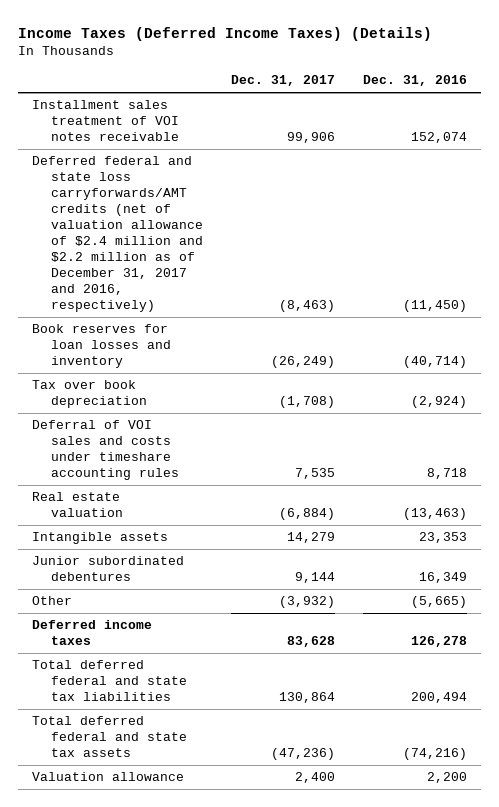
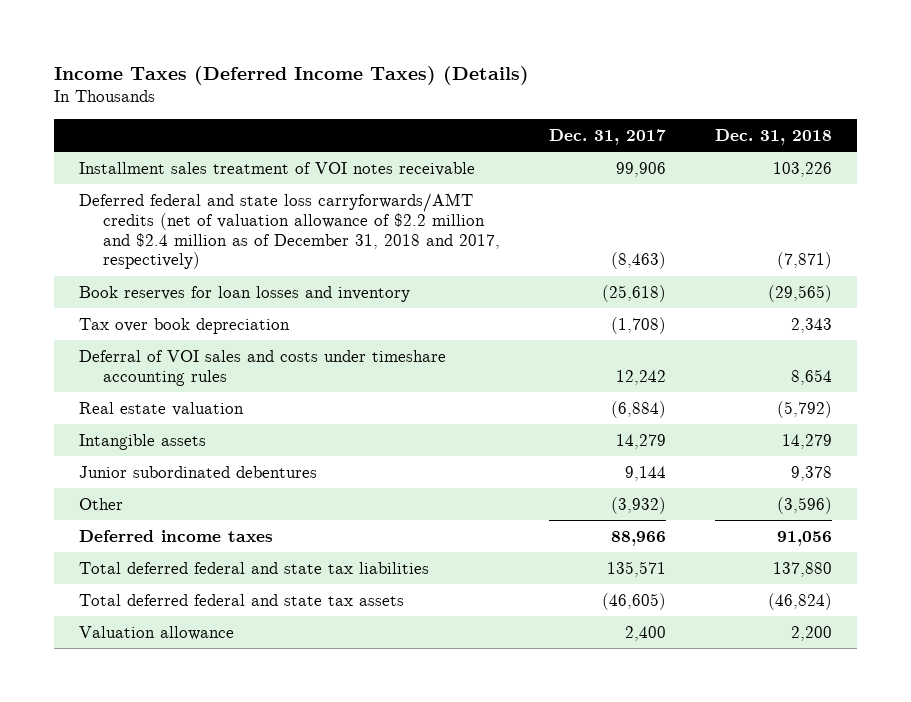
[363,75,468,87] Dec. 31, 2016 -> none
none -> [715,128,833,145] Dec. 31, 2018
[31,156,204,313] Deferred federal and state loss carryforwards/AMT credits (net of valuation allowance of $2.4 million and $2.2 million as of December 31, 2017 and 2016, respectively) -> [78,192,501,270] Deferred federal and state loss carryforwards/AMT credits (net of valuation allowance of $2.2 million and $2.4 million as of December 31, 2018 and 2017, respectively)
[271,356,336,369] (26,249) -> [602,284,667,302] (25,618)
[295,468,336,480] 7,535 -> [616,369,667,385] 12,242
[287,636,336,648] 83,628 -> [611,530,667,546] 88,966
[279,692,336,704] 130,864 -> [607,560,667,577] 135,571
[271,748,336,761] (47,236) -> [602,592,667,610] (46,605)

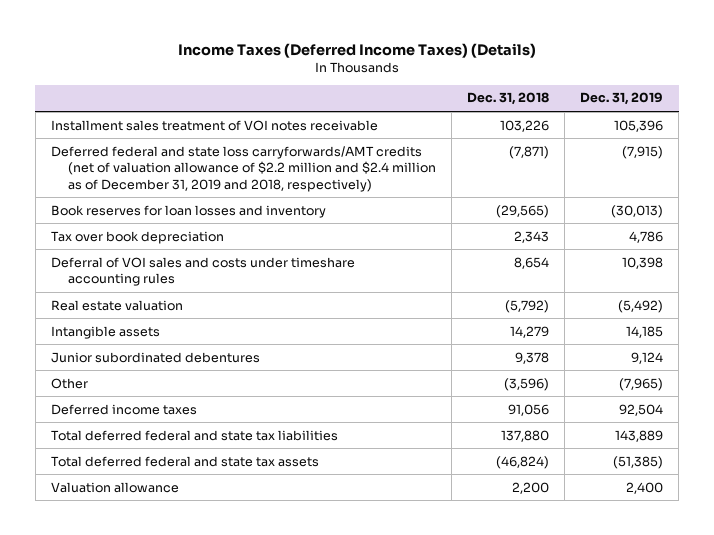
[549,128,667,145] Dec. 31, 2017 -> none
none -> [580,92,664,106] Dec. 31, 2019
[78,192,501,270] Deferred federal and state loss carryforwards/AMT credits (net of valuation allowance of $2.2 million and $2.4 million as of December 31, 2018 and 2017, respectively) -> [50,145,437,192] Deferred federal and state loss carryforwards/AMT credits (net of valuation allowance of $2.2 million and $2.4 million as of December 31, 2019 and 2018, respectively)

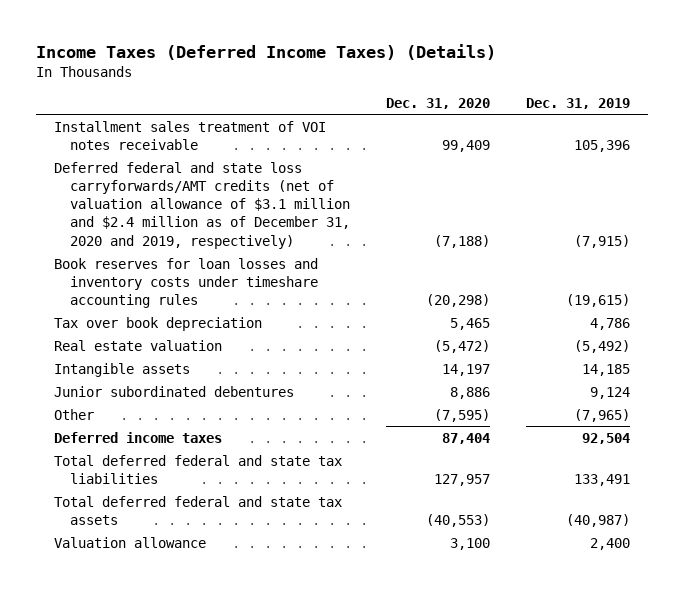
[467,92,550,106] Dec. 31, 2018 -> none
none -> [386,98,491,110] Dec. 31, 2020
[50,145,437,192] Deferred federal and state loss carryforwards/AMT credits (net of valuation allowance of $2.2 million and $2.4 million as of December 31, 2019 and 2018, respectively) -> [54,161,351,249] Deferred federal and state loss carryforwards/AMT credits (net of valuation allowance of $3.1 million and $2.4 million as of December 31, 2020 and 2019, respectively)
[50,204,326,218] Book reserves for loan losses and inventory -> [54,257,319,309] Book reserves for loan losses and inventory costs under timeshare accounting rules
[611,204,664,218] (30,013) -> [566,294,631,308] (19,615)
[50,256,355,287] Deferral of VOI sales and costs under timeshare accounting rules -> none
[615,429,664,442] 143,889 -> [574,473,631,486] 133,491
[613,455,664,469] (51,385) -> [566,513,631,527] (40,987)

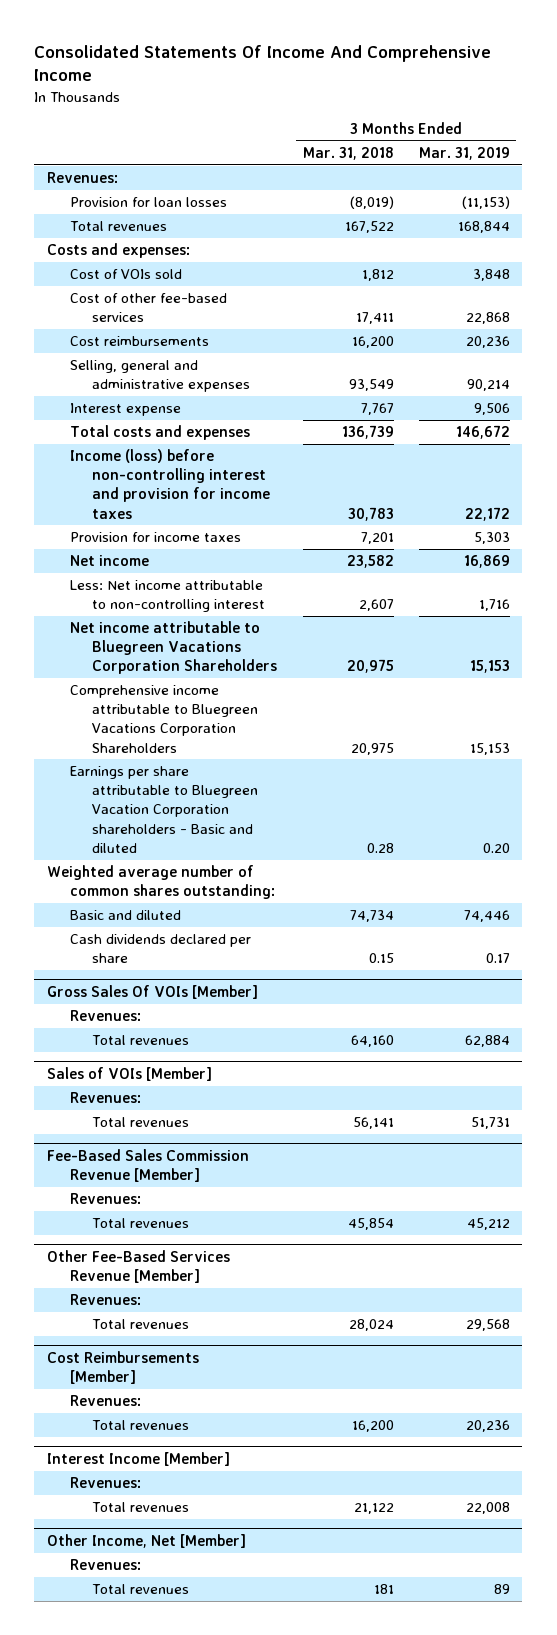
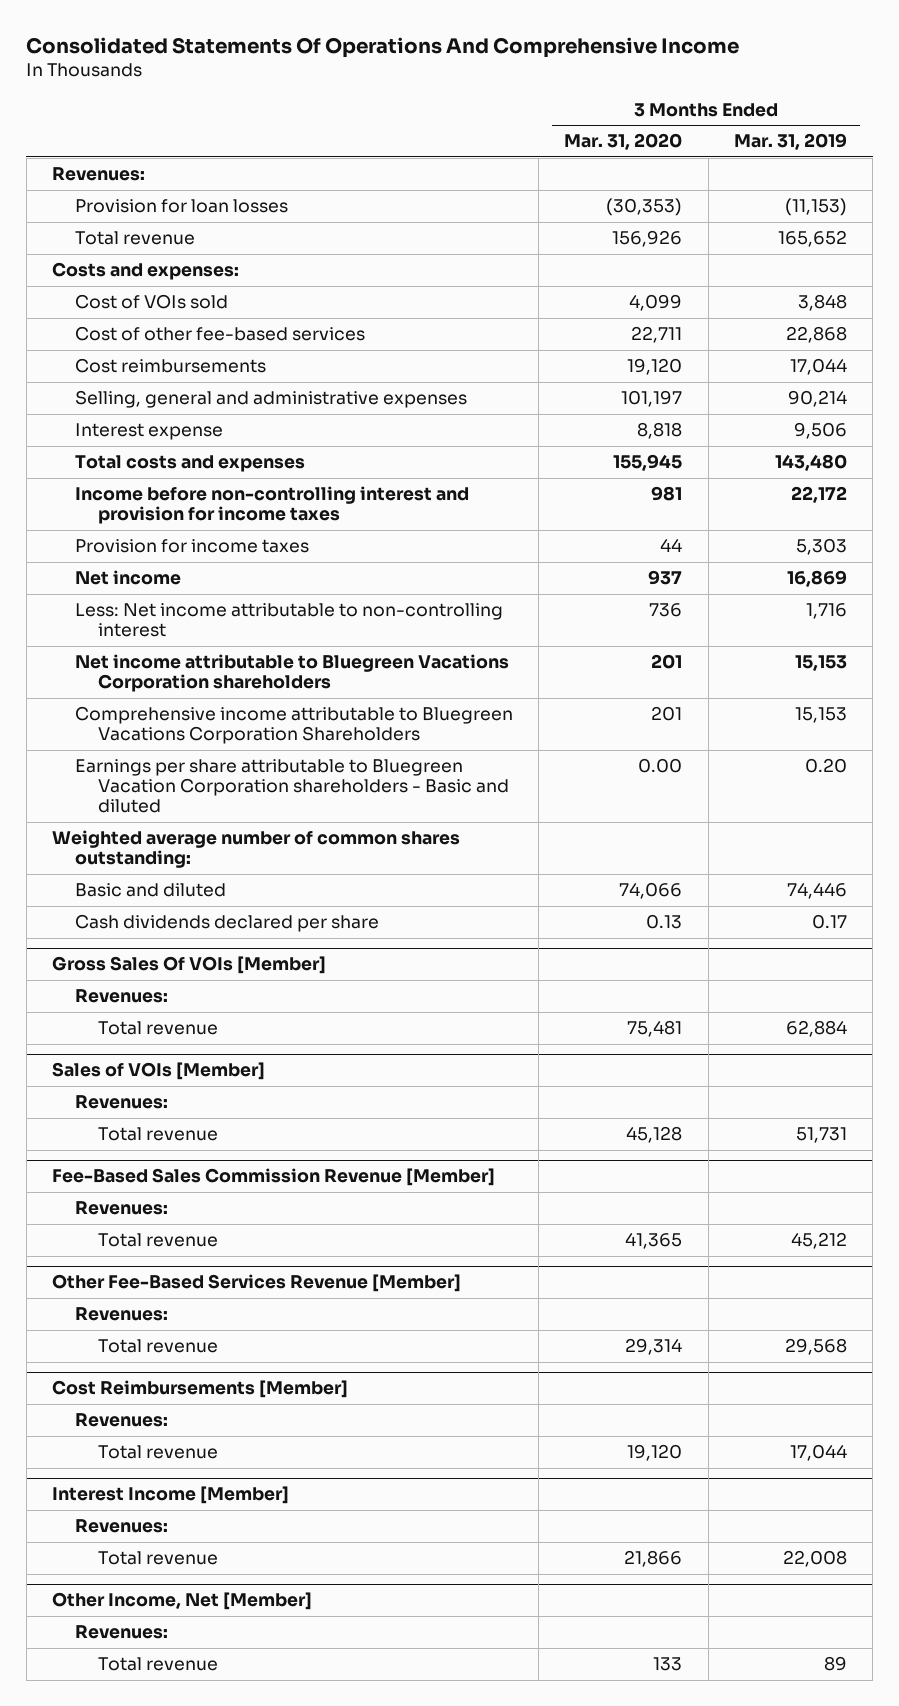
[34,44,492,82] Consolidated Statements Of Income And Comprehensive Income -> [26,37,740,59] Consolidated Statements Of Operations And Comprehensive Income
[302,147,394,161] Mar. 31, 2018 -> none
none -> [564,133,683,151] Mar. 31, 2020
[69,221,167,232] Total revenues -> [74,231,195,246] Total revenue
[457,221,510,234] 168,844 -> [778,230,848,248] 165,652
[465,336,510,349] 20,236 -> [790,358,848,376] 17,044
[455,425,510,440] 146,672 -> [775,454,848,472] 143,480
[69,449,271,519] Income (loss) before non-controlling interest and provision for income taxes -> [74,486,469,525] Income before non-controlling interest and provision for income taxes
[69,621,278,675] Net income attributable to Bluegreen Vacations Corporation Shareholders -> [74,654,509,693] Net income attributable to Bluegreen Vacations Corporation shareholders
[92,1035,190,1046] Total revenues -> [97,1021,218,1036] Total revenue
[92,1117,190,1128] Total revenues -> [97,1127,218,1142] Total revenue
[92,1218,190,1229] Total revenues -> [97,1233,218,1248] Total revenue
[92,1319,190,1330] Total revenues -> [97,1339,218,1354] Total revenue
[92,1420,190,1431] Total revenues -> [97,1445,218,1460] Total revenue
[465,1420,510,1433] 20,236 -> [790,1444,848,1462] 17,044
[92,1502,190,1513] Total revenues -> [97,1551,218,1566] Total revenue
[92,1584,190,1595] Total revenues -> [97,1657,218,1672] Total revenue

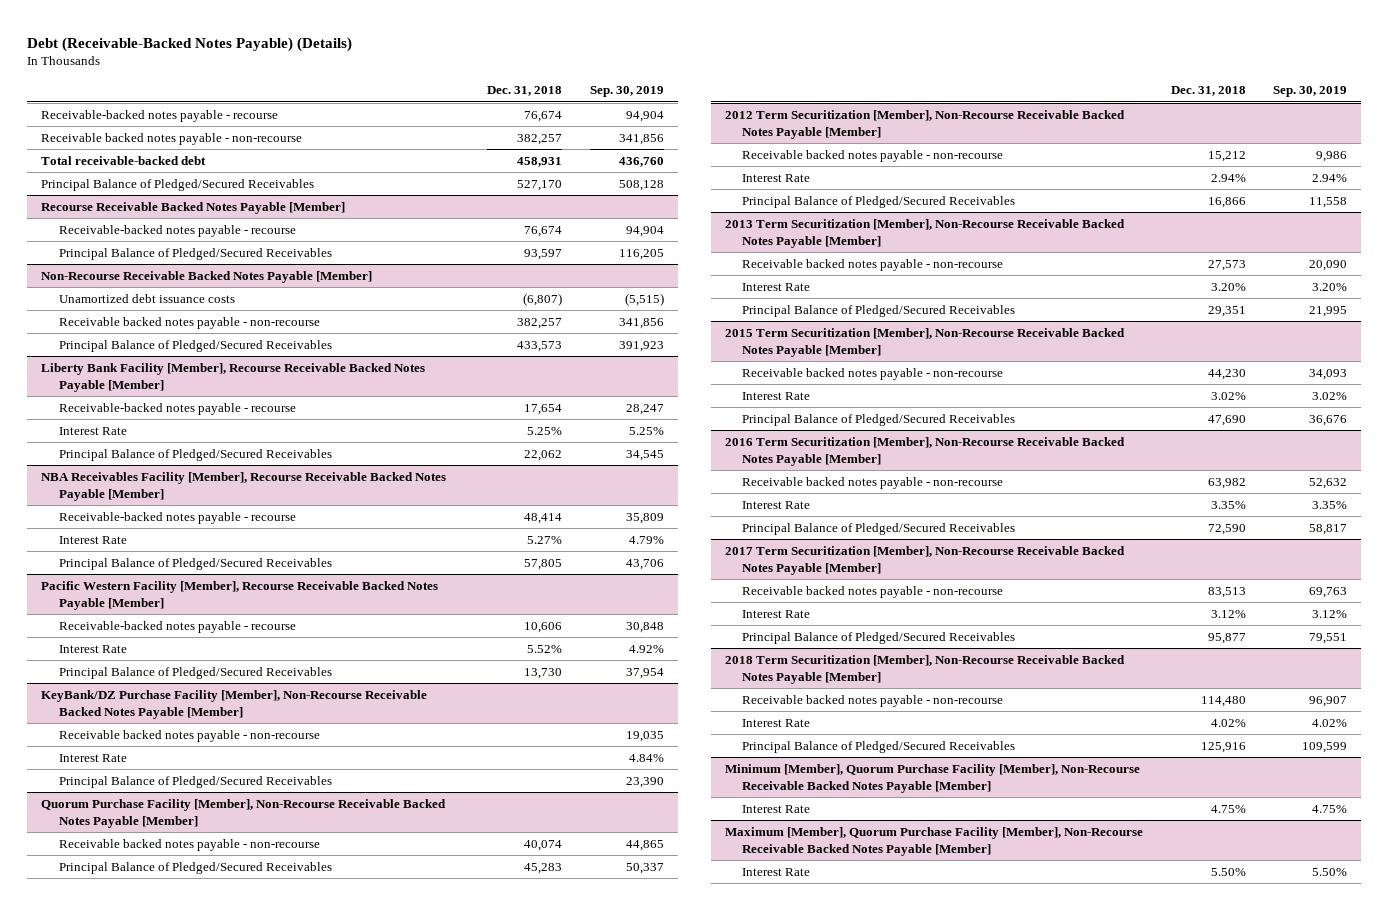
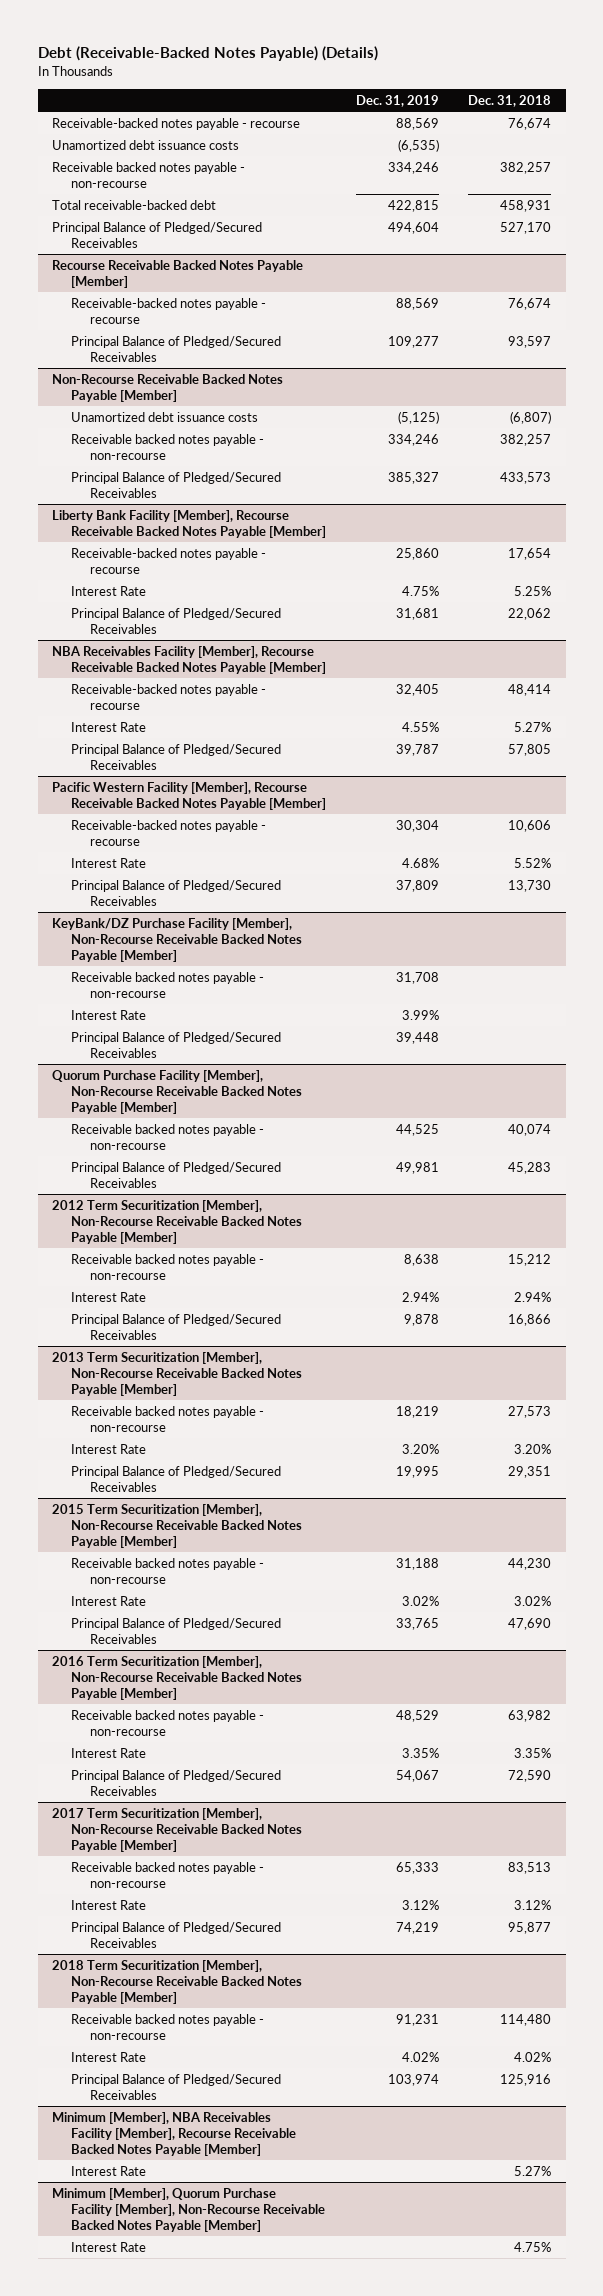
[590,86,665,98] Sep. 30, 2019 -> none
none -> [355,95,439,108] Dec. 31, 2019
none -> [52,139,240,150] Unamortized debt issuance costs
none -> [52,2111,297,2157] Minimum [Member], NBA Receivables Facility [Member], Recourse Receivable Backed Notes Payable [Member]
none -> [71,2165,147,2176] Interest Rate
[724,826,1143,856] Maximum [Member], Quorum Purchase Facility [Member], Non-Recourse Receivable Backed Notes Payable [Member] -> none
[742,867,811,876] Interest Rate -> none

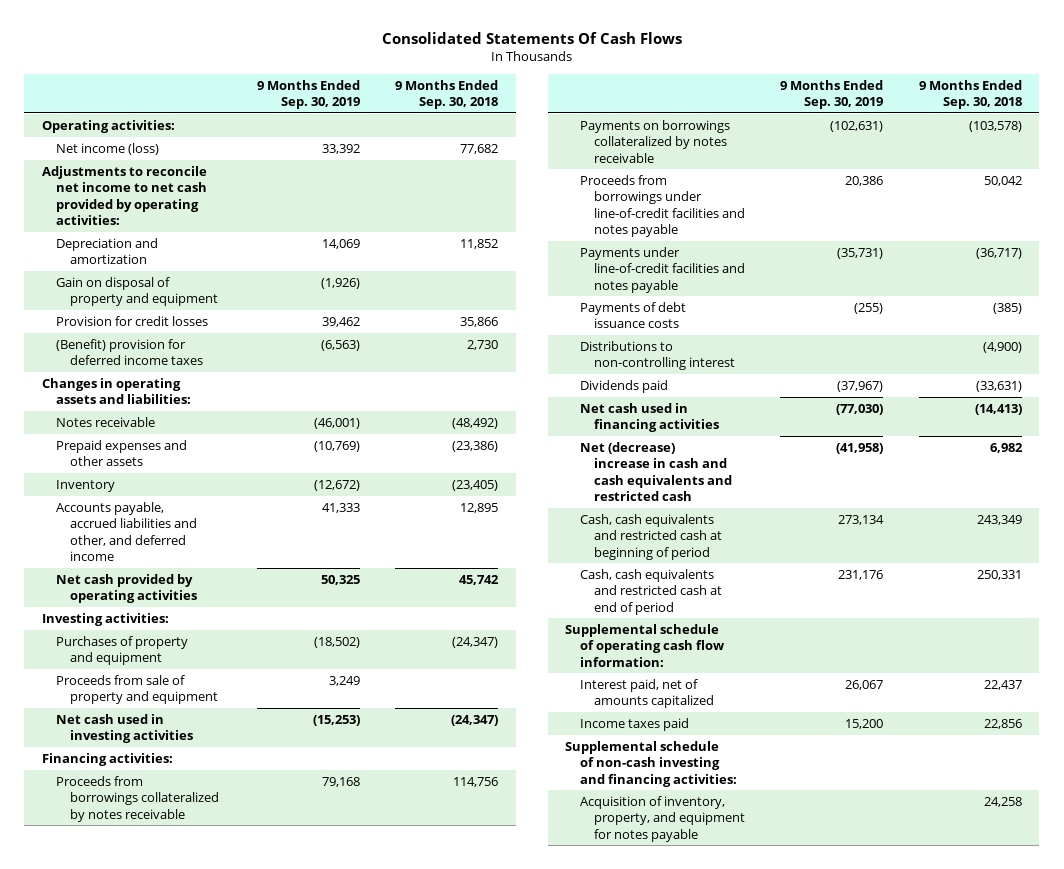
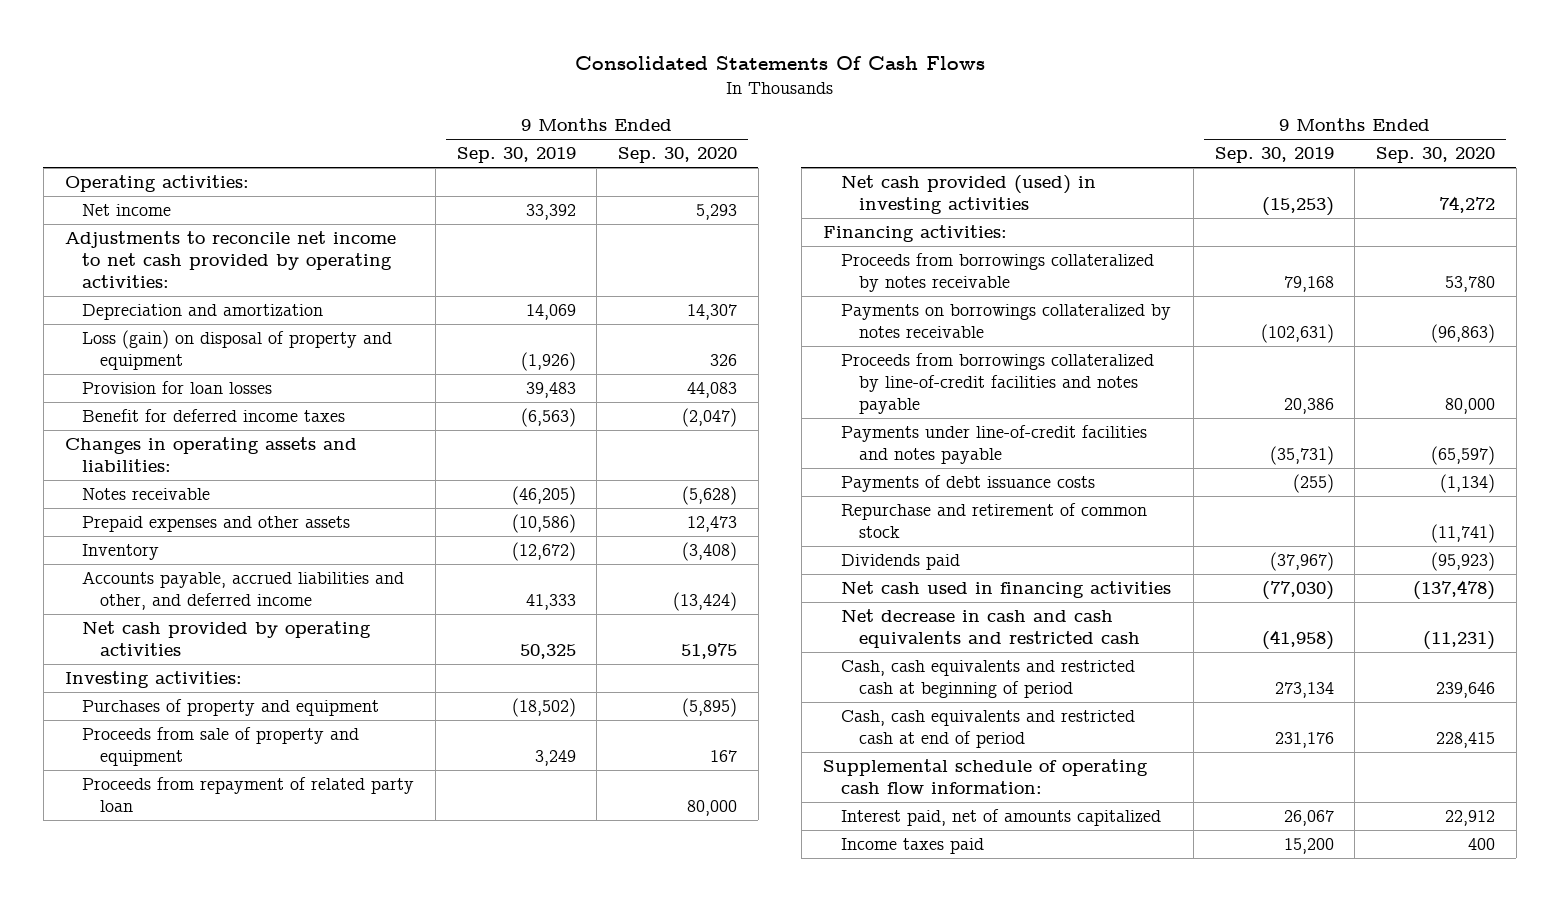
[395,79,499,110] 9 Months Ended Sep. 30, 2018 -> none
none -> [617,147,737,164] Sep. 30, 2020
[56,142,160,155] Net income (loss) -> [82,204,172,217] Net income
[56,276,219,307] Gain on disposal of property and equipment -> [82,330,393,370] Loss (gain) on disposal of property and equipment
[56,315,209,326] Provision for credit losses -> [82,381,273,395] Provision for loan losses
[321,316,360,327] 39,462 -> [525,382,576,399] 39,483
[56,338,204,366] (Benefit) provision for deferred income taxes -> [82,409,346,423] Benefit for deferred income taxes
[313,417,360,429] (46,001) -> [511,486,576,506] (46,205)
[313,440,360,452] (10,769) -> [511,514,576,534] (10,586)
none -> [82,777,415,812] Proceeds from repayment of related party loan
[56,713,194,744] Net cash used in investing activities -> [840,175,1096,214] Net cash provided (used) in investing activities
[579,174,745,238] Proceeds from borrowings under line-of-credit facilities and notes payable -> [840,353,1154,414] Proceeds from borrowings collateralized by line-of-credit facilities and notes payable
[579,340,735,371] Distributions to non-controlling interest -> none
none -> [840,503,1147,538] Repurchase and retirement of common stock
[579,441,732,502] Net (decrease) increase in cash and cash equivalents and restricted cash -> [840,609,1140,648] Net decrease in cash and cash equivalents and restricted cash
[565,740,737,787] Supplemental schedule of non-cash investing and financing activities: -> none
[579,795,745,842] Acquisition of inventory, property, and equipment for notes payable -> none

